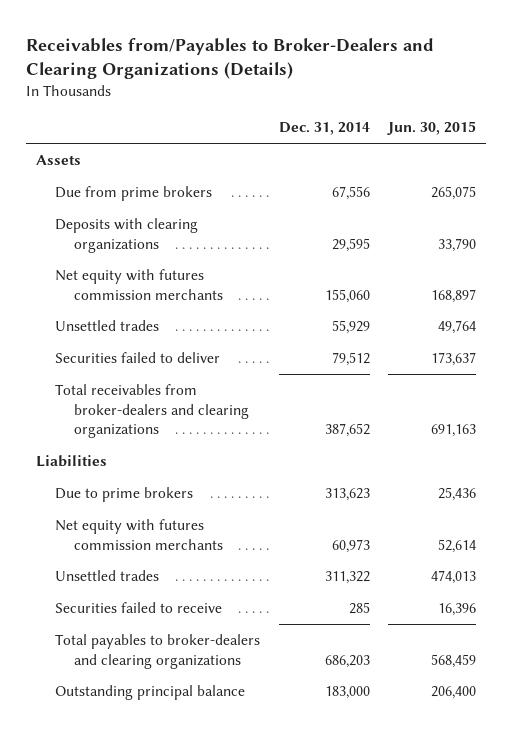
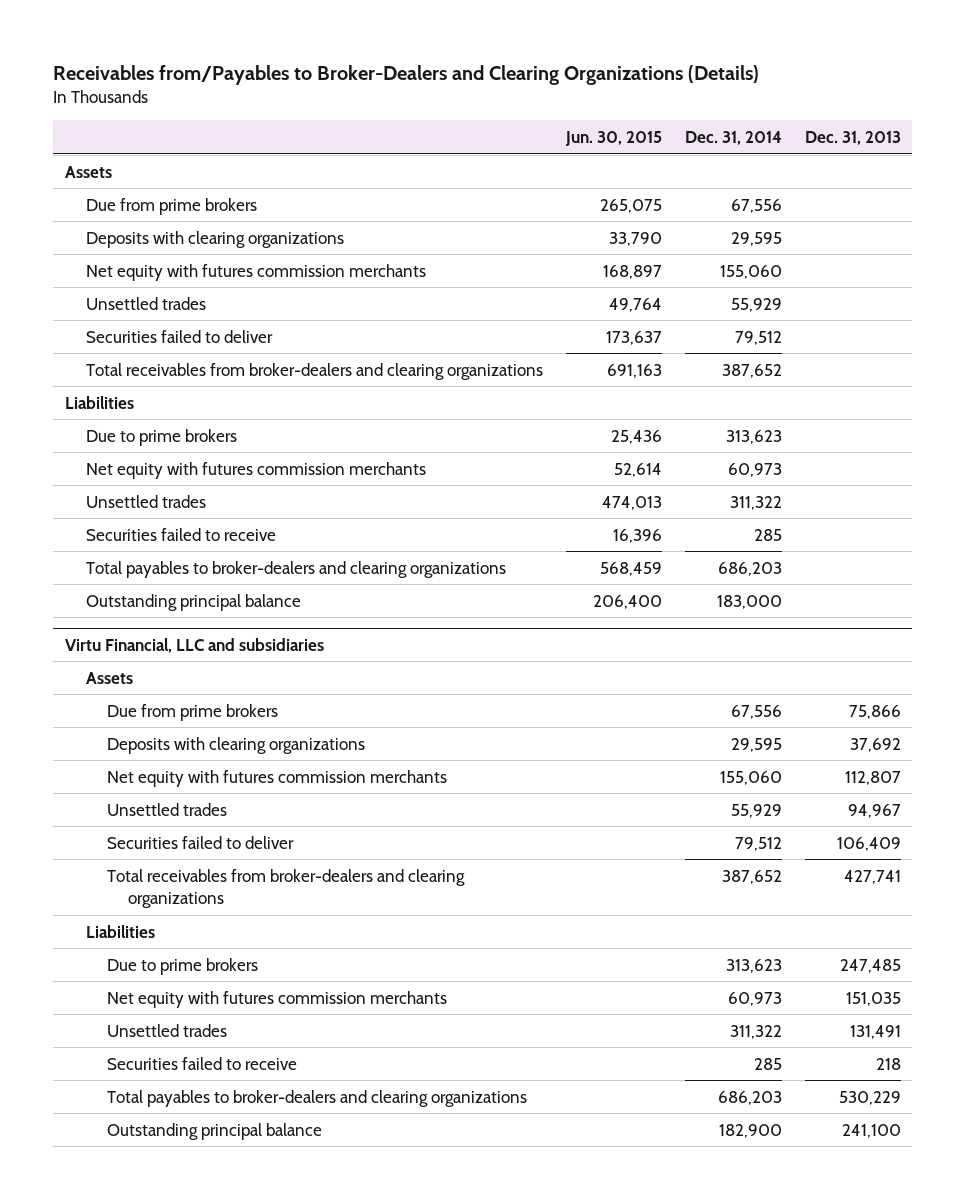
none -> [804,131,901,146] Dec. 31, 2013
none -> [64,637,324,653] Virtu Financial, LLC and subsidiaries
none -> [85,671,133,684] Assets
none -> [106,703,278,721] Due from prime brokers
none -> [106,736,365,754] Deposits with clearing organizations
none -> [106,769,447,787] Net equity with futures commission merchants
none -> [106,802,227,816] Unsettled trades
none -> [106,835,294,849] Securities failed to deliver
none -> [106,868,465,908] Total receivables from broker-dealers and clearing organizations
none -> [85,924,155,938] Liabilities
none -> [106,957,258,975] Due to prime brokers
none -> [106,990,447,1008] Net equity with futures commission merchants
none -> [106,1023,227,1037] Unsettled trades
none -> [106,1056,297,1070] Securities failed to receive
none -> [106,1089,527,1107] Total payables to broker-dealers and clearing organizations
none -> [106,1122,322,1140] Outstanding principal balance

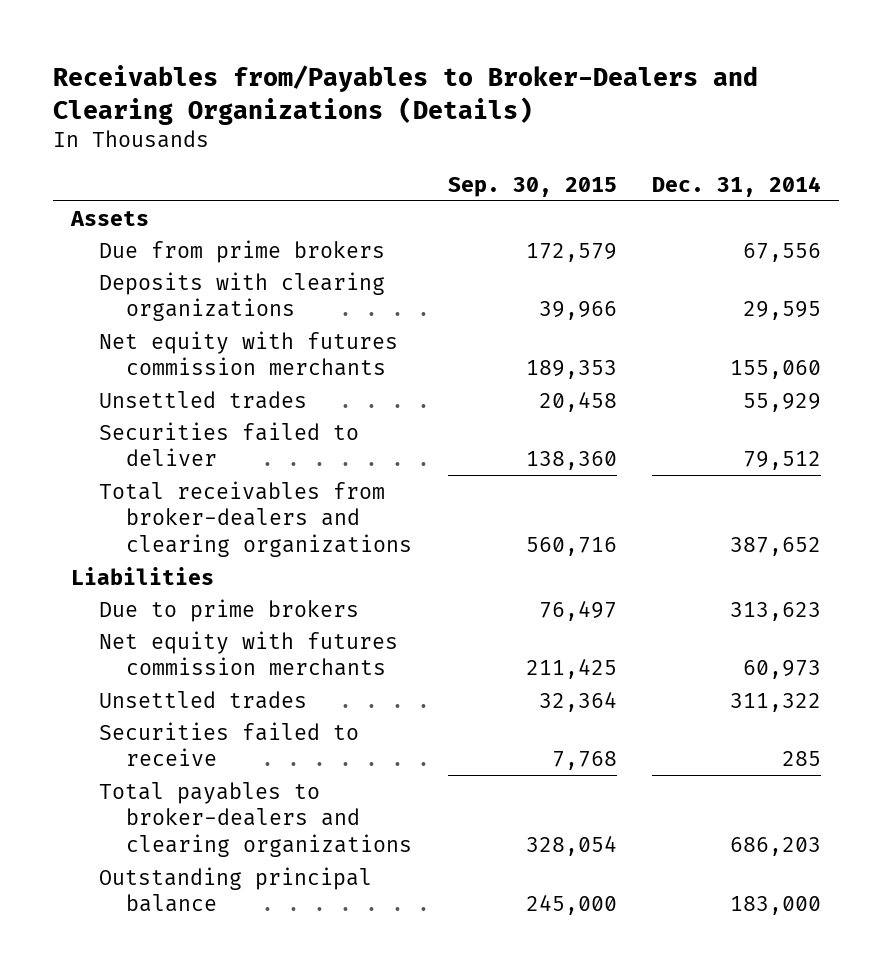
[564,131,662,147] Jun. 30, 2015 -> none
[804,131,901,146] Dec. 31, 2013 -> none
none -> [447,176,617,197] Sep. 30, 2015
[64,637,324,653] Virtu Financial, LLC and subsidiaries -> none
[85,671,133,684] Assets -> none
[106,703,278,721] Due from prime brokers -> none
[106,736,365,754] Deposits with clearing organizations -> none
[106,769,447,787] Net equity with futures commission merchants -> none
[106,802,227,816] Unsettled trades -> none
[106,835,294,849] Securities failed to deliver -> none
[106,868,465,908] Total receivables from broker-dealers and clearing organizations -> none
[85,924,155,938] Liabilities -> none
[106,957,258,975] Due to prime brokers -> none
[106,990,447,1008] Net equity with futures commission merchants -> none
[106,1023,227,1037] Unsettled trades -> none
[106,1056,297,1070] Securities failed to receive -> none
[106,1089,527,1107] Total payables to broker-dealers and clearing organizations -> none
[106,1122,322,1140] Outstanding principal balance -> none

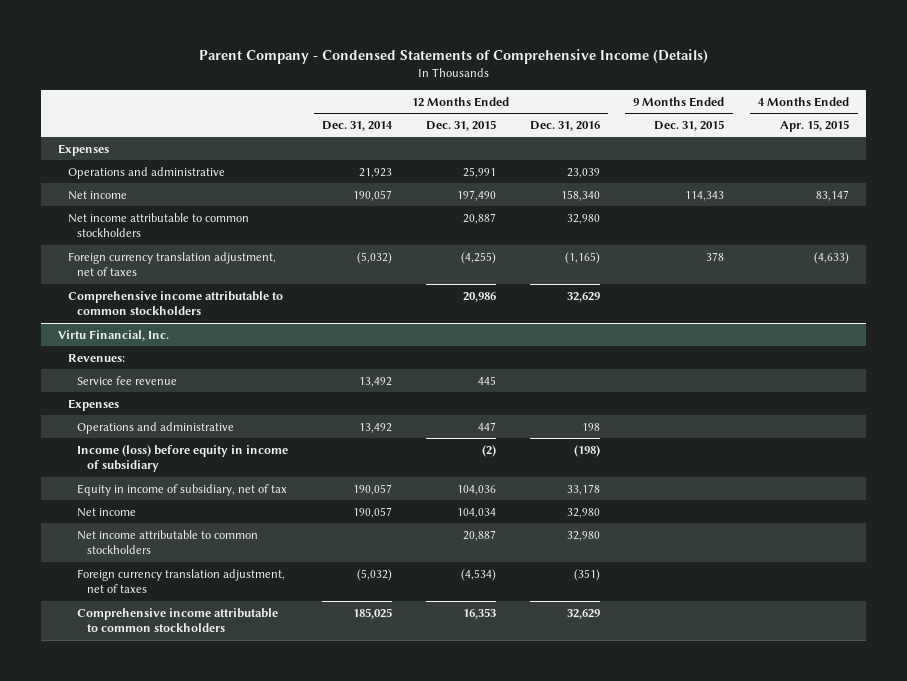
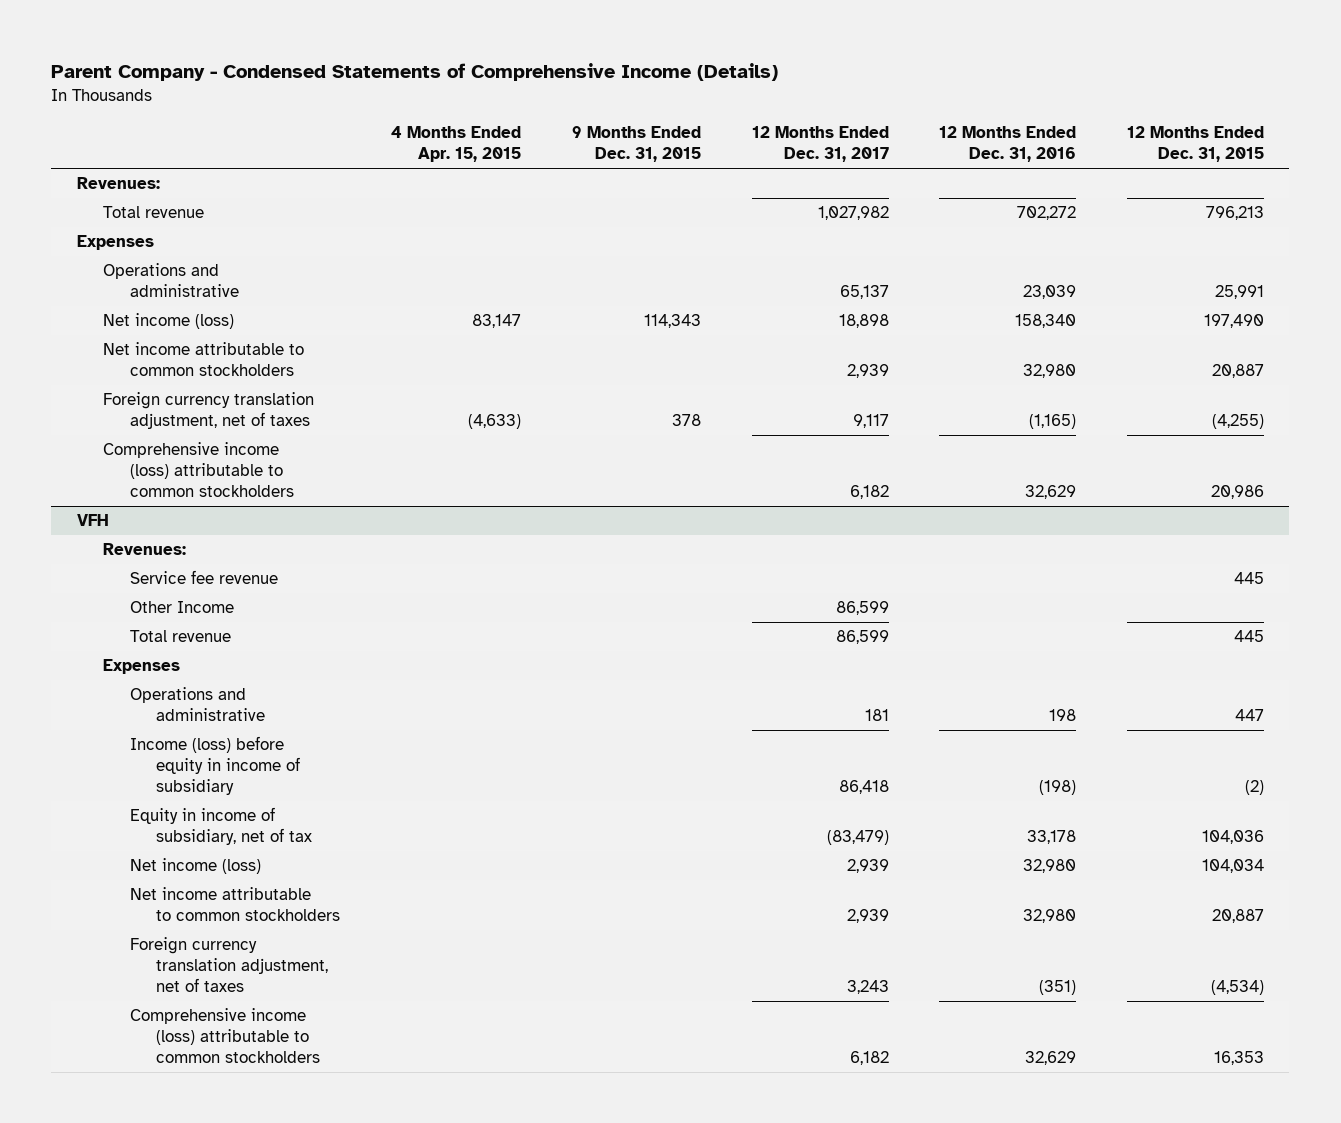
[322,120,394,131] Dec. 31, 2014 -> none
none -> [751,126,889,163] 12 Months Ended Dec. 31, 2017
none -> [76,177,160,190] Revenues:
none -> [103,206,205,219] Total revenue
[67,190,127,200] Net income -> [103,313,235,330] Net income (loss)
[67,290,283,316] Comprehensive income attributable to common stockholders -> [103,442,294,498] Comprehensive income (loss) attributable to common stockholders
[57,329,169,341] Virtu Financial, Inc. -> [76,514,109,527] VFH
none -> [129,601,234,614] Other Income
none -> [129,630,231,643] Total revenue
[77,507,137,517] Net income -> [129,858,261,875] Net income (loss)
[77,607,279,633] Comprehensive income attributable to common stockholders -> [129,1008,321,1064] Comprehensive income (loss) attributable to common stockholders

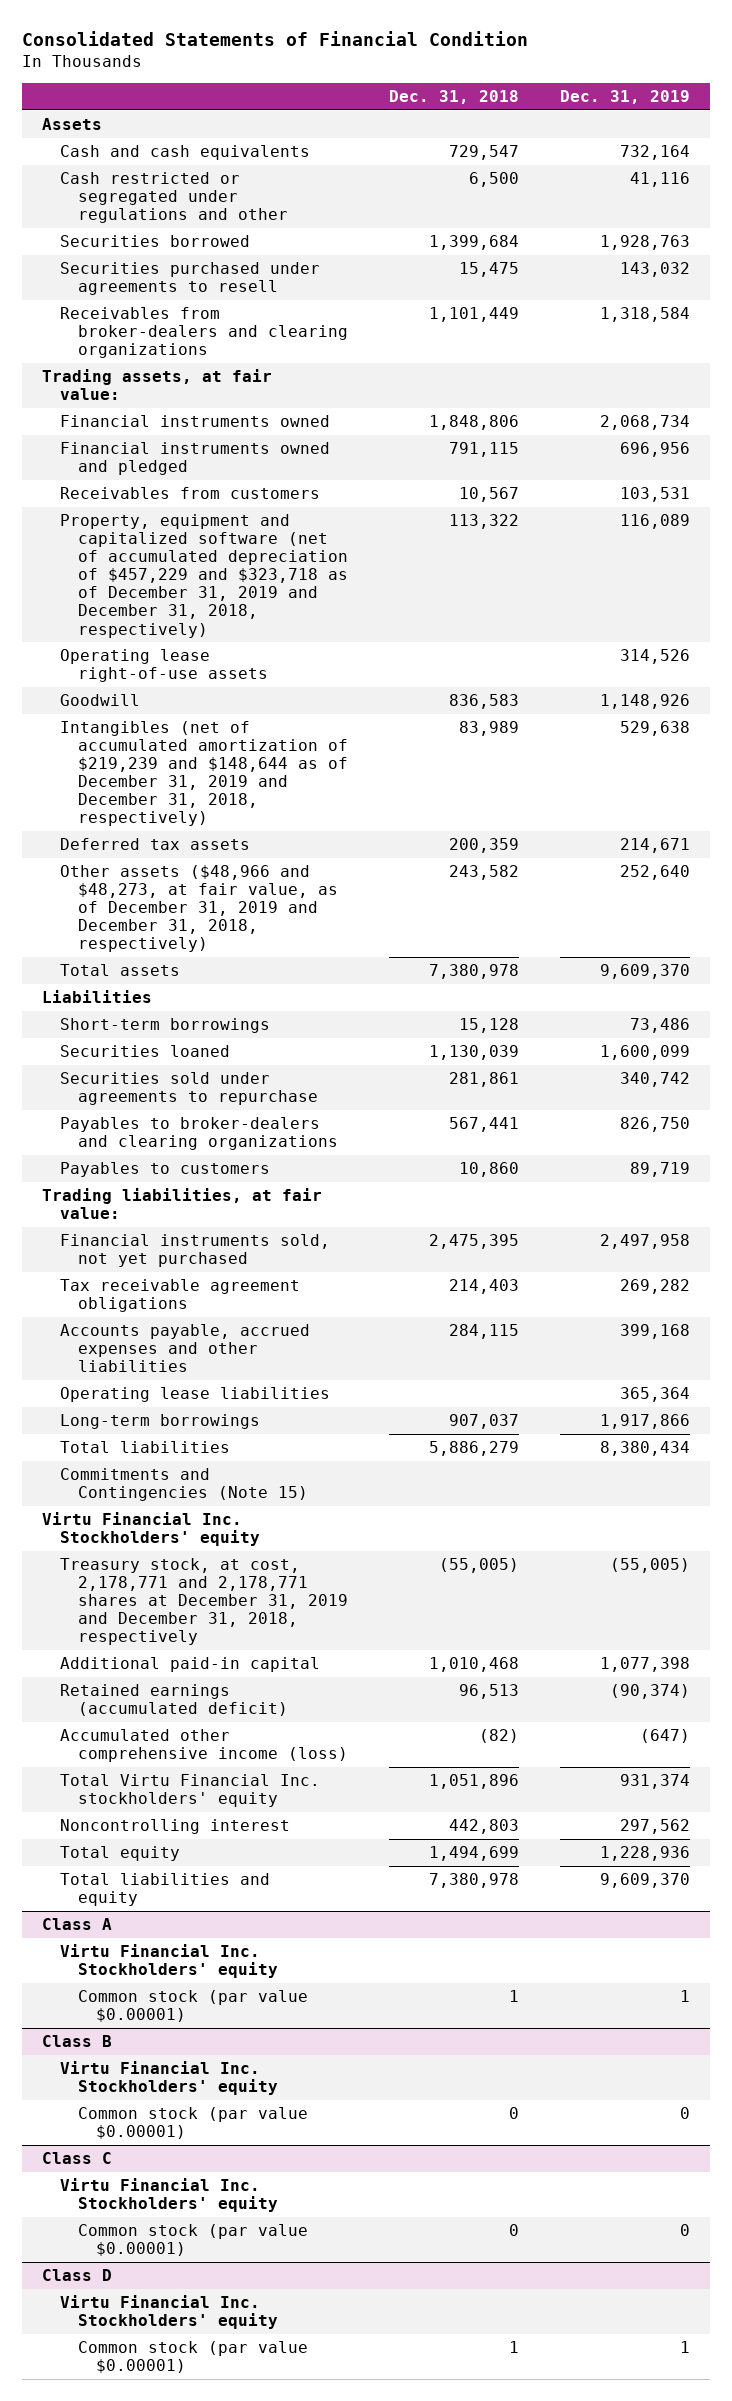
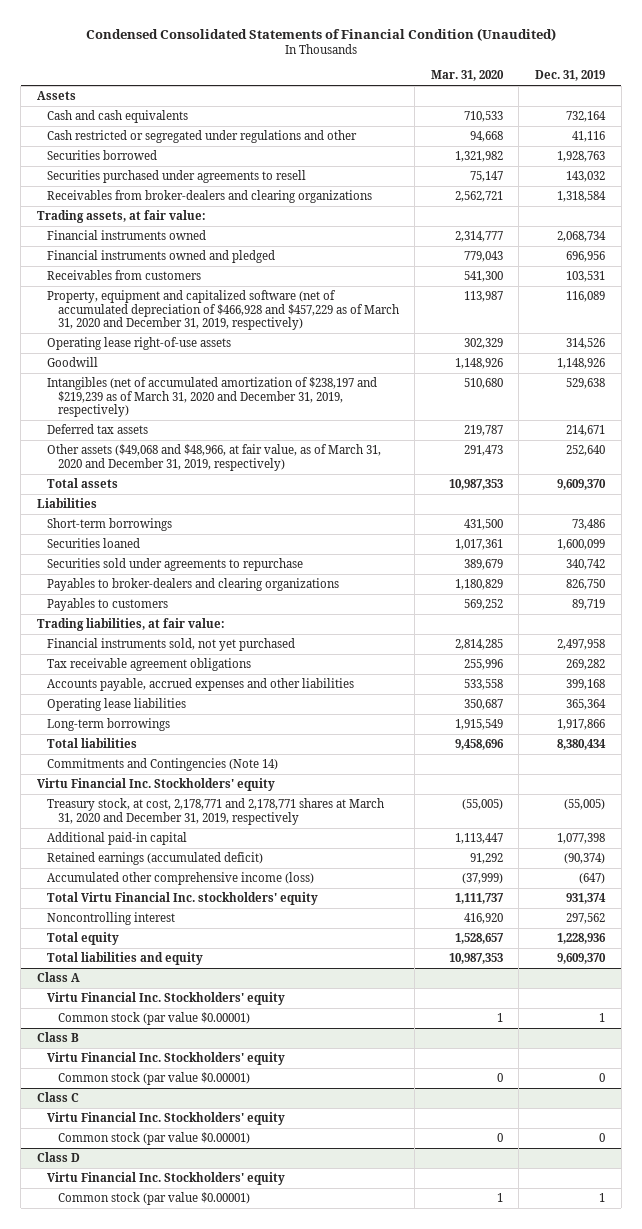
[21,31,528,47] Consolidated Statements of Financial Condition -> [86,27,557,41] Condensed Consolidated Statements of Financial Condition (Unaudited)
[389,90,520,105] Dec. 31, 2018 -> none
none -> [430,70,504,82] Mar. 31, 2020
[60,514,349,638] Property, equipment and capitalized software (net of accumulated depreciation of $457,229 and $323,718 as of December 31, 2019 and December 31, 2018, respectively) -> [47,290,399,331] Property, equipment and capitalized software (net of accumulated depreciation of $466,928 and $457,229 as of March 31, 2020 and December 31, 2019, respectively)
[60,721,349,827] Intangibles (net of accumulated amortization of $219,239 and $148,644 as of December 31, 2019 and December 31, 2018, respectively) -> [47,377,378,418] Intangibles (net of accumulated amortization of $238,197 and $219,239 as of March 31, 2020 and December 31, 2019, respectively)
[60,865,339,953] Other assets ($48,966 and $48,273, at fair value, as of December 31, 2019 and December 31, 2018, respectively) -> [47,444,382,471] Other assets ($49,068 and $48,966, at fair value, as of March 31, 2020 and December 31, 2019, respectively)
[60,1468,309,1502] Commitments and Contingencies (Note 15) -> [47,758,279,772] Commitments and Contingencies (Note 14)
[60,1558,349,1646] Treasury stock, at cost, 2,178,771 and 2,178,771 shares at December 31, 2019 and December 31, 2018, respectively -> [47,798,385,825] Treasury stock, at cost, 2,178,771 and 2,178,771 shares at March 31, 2020 and December 31, 2019, respectively

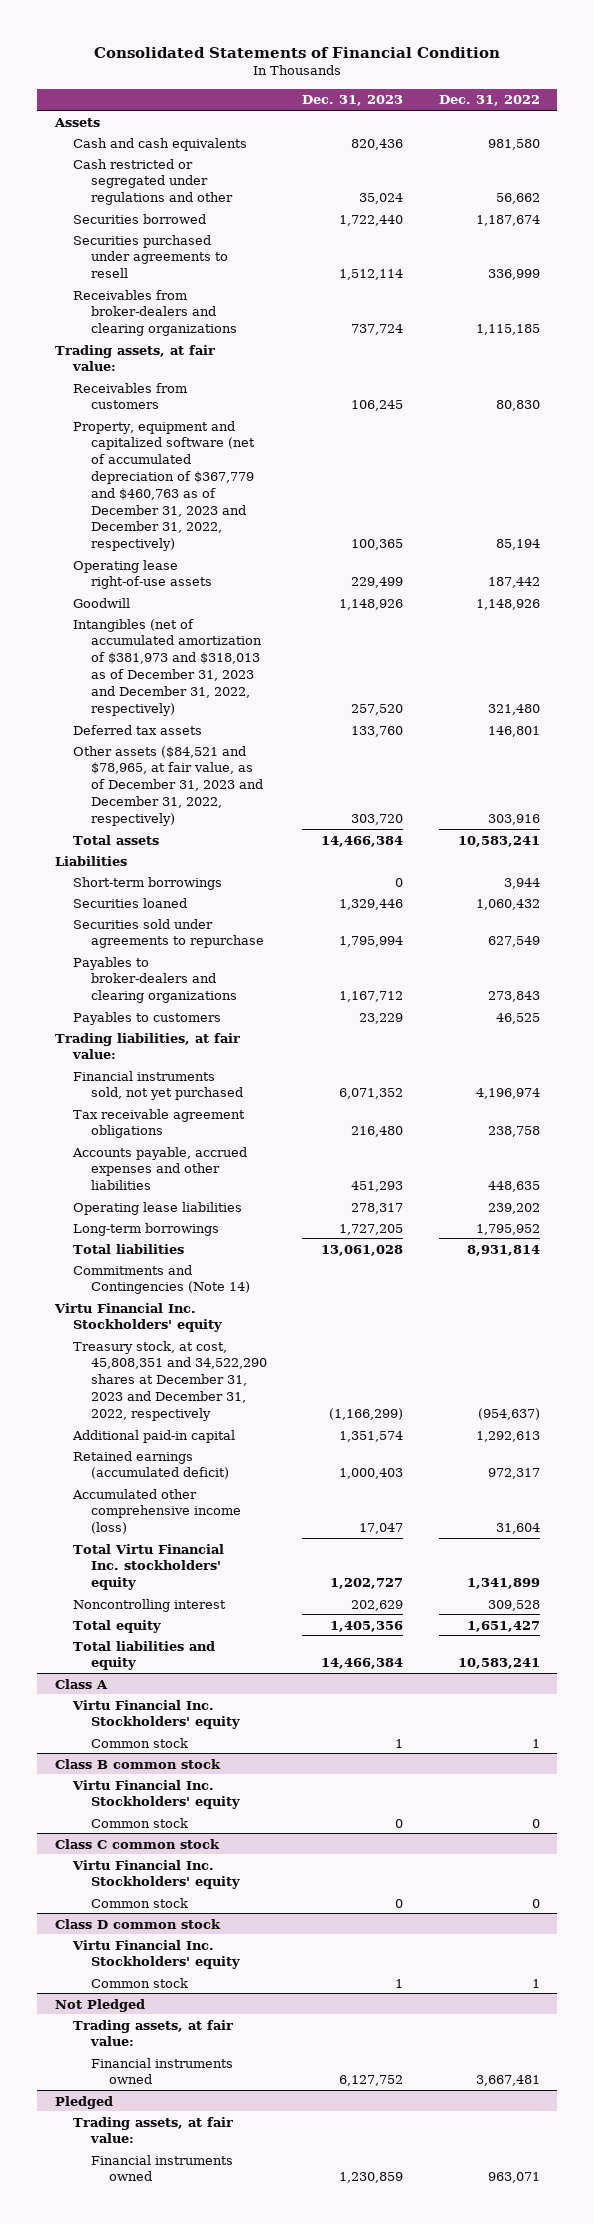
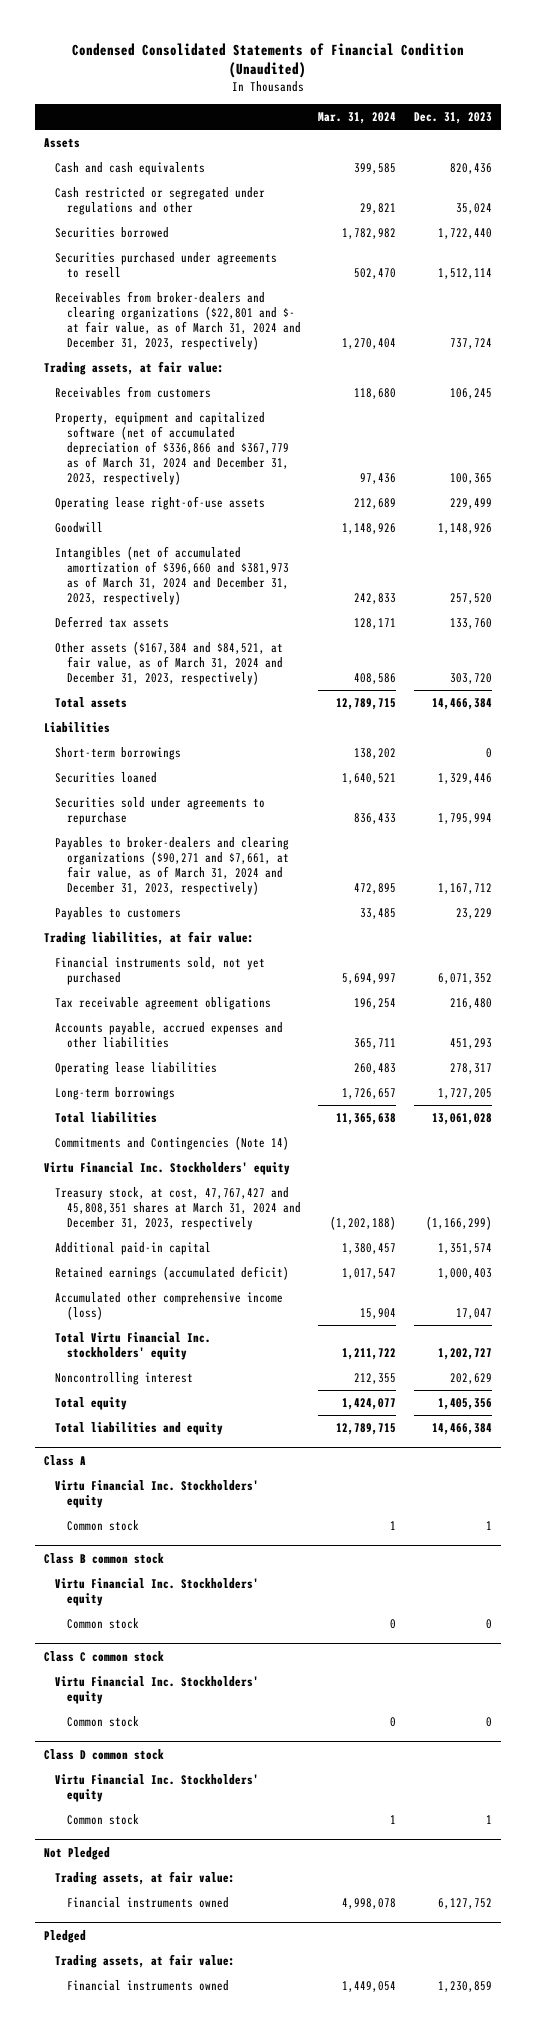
[94,46,501,58] Consolidated Statements of Financial Condition -> [71,42,464,79] Condensed Consolidated Statements of Financial Condition (Unaudited)
[438,95,540,107] Dec. 31, 2022 -> none
none -> [318,111,397,124] Mar. 31, 2024
[72,289,237,337] Receivables from broker-dealers and clearing organizations -> [55,290,301,351] Receivables from broker-dealers and clearing organizations ($22,801 and $- at fair value, as of March 31, 2024 and December 31, 2023, respectively)
[72,420,255,552] Property, equipment and capitalized software (net of accumulated depreciation of $367,779 and $460,763 as of December 31, 2023 and December 31, 2022, respectively) -> [55,411,289,486] Property, equipment and capitalized software (net of accumulated depreciation of $336,866 and $367,779 as of March 31, 2024 and December 31, 2023, respectively)
[72,618,262,716] Intangibles (net of accumulated amortization of $381,973 and $318,013 as of December 31, 2023 and December 31, 2022, respectively) -> [55,545,289,606] Intangibles (net of accumulated amortization of $396,660 and $381,973 as of March 31, 2024 and December 31, 2023, respectively)
[72,745,263,826] Other assets ($84,521 and $78,965, at fair value, as of December 31, 2023 and December 31, 2022, respectively) -> [55,640,284,686] Other assets ($167,384 and $84,521, at fair value, as of March 31, 2024 and December 31, 2023, respectively)
[72,956,237,1004] Payables to broker-dealers and clearing organizations -> [55,836,290,896] Payables to broker-dealers and clearing organizations ($90,271 and $7,661, at fair value, as of March 31, 2024 and December 31, 2023, respectively)
[72,1340,267,1421] Treasury stock, at cost, 45,808,351 and 34,522,290 shares at December 31, 2023 and December 31, 2022, respectively -> [55,1186,301,1231] Treasury stock, at cost, 47,767,427 and 45,808,351 shares at March 31, 2024 and December 31, 2023, respectively

